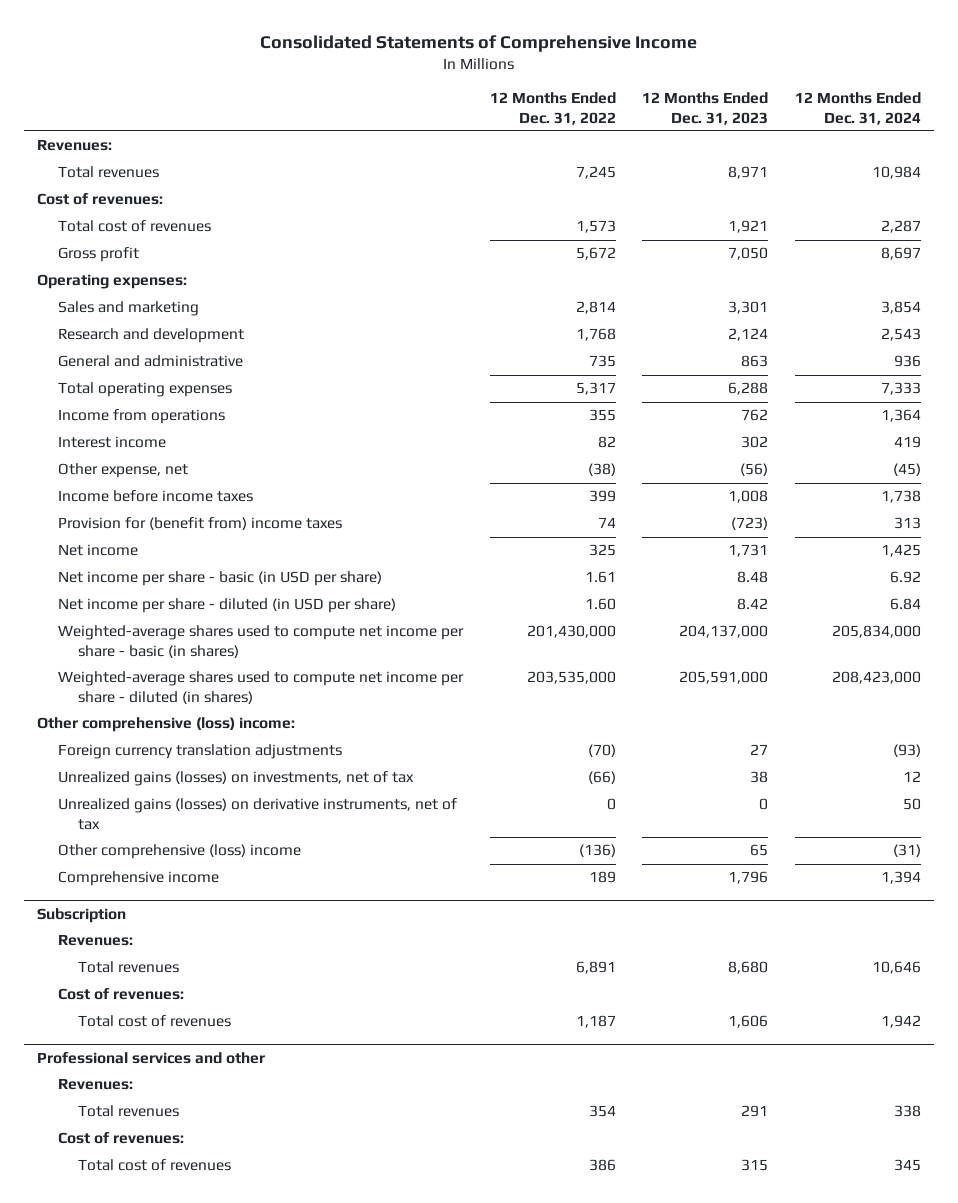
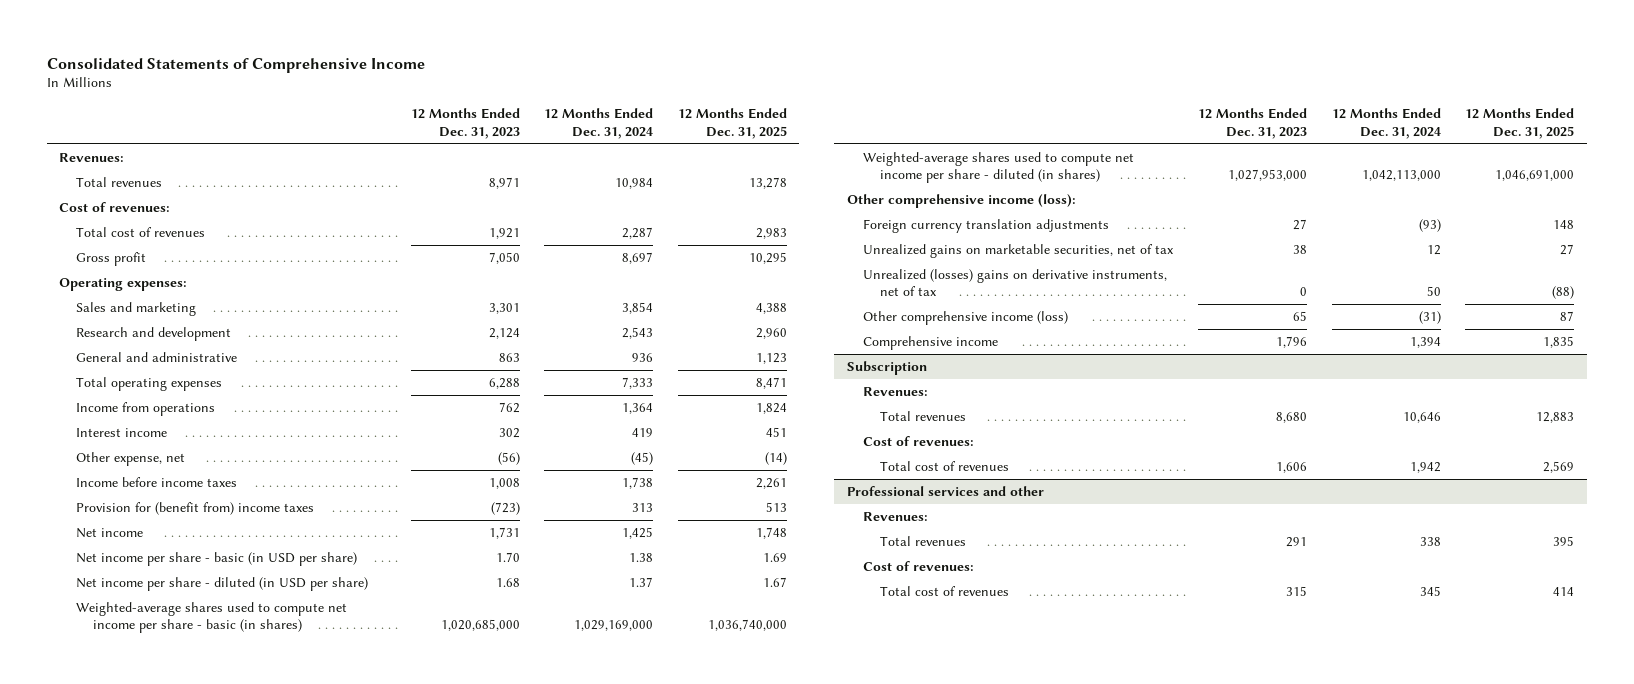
[489,92,616,125] 12 Months Ended Dec. 31, 2022 -> none
none -> [677,108,787,139] 12 Months Ended Dec. 31, 2025
[737,571,769,584] 8.48 -> [495,552,520,563] 1.70
[889,571,921,584] 6.92 -> [629,553,654,563] 1.38
[737,598,769,611] 8.42 -> [495,578,520,588] 1.68
[889,598,921,611] 6.84 -> [629,577,654,588] 1.37
[679,625,769,639] 204,137,000 -> [440,619,520,632] 1,020,685,000
[831,625,921,639] 205,834,000 -> [574,620,654,632] 1,029,169,000
[679,671,769,685] 205,591,000 -> [1228,169,1308,182] 1,027,953,000
[831,671,921,685] 208,423,000 -> [1361,170,1441,182] 1,042,113,000
[37,717,296,733] Other comprehensive (loss) income: -> [846,194,1076,209] Other comprehensive income (loss):
[57,771,414,787] Unrealized gains (losses) on investments, net of tax -> [863,244,1175,259] Unrealized gains on marketable securities, net of tax
[57,798,457,830] Unrealized gains (losses) on derivative instruments, net of tax -> [863,269,1168,297] Unrealized (losses) gains on derivative instruments, net of tax
[57,844,301,860] Other comprehensive (loss) income -> [863,311,1069,326] Other comprehensive income (loss)

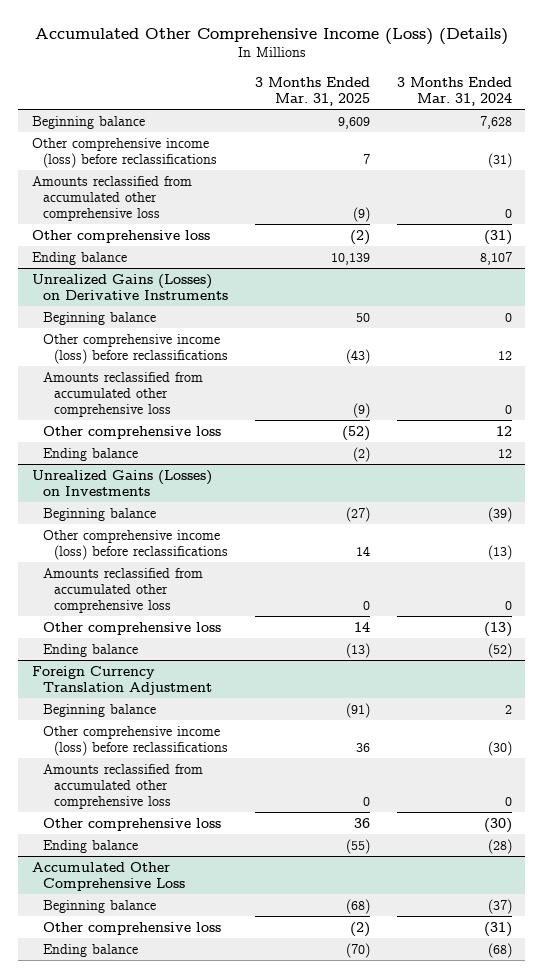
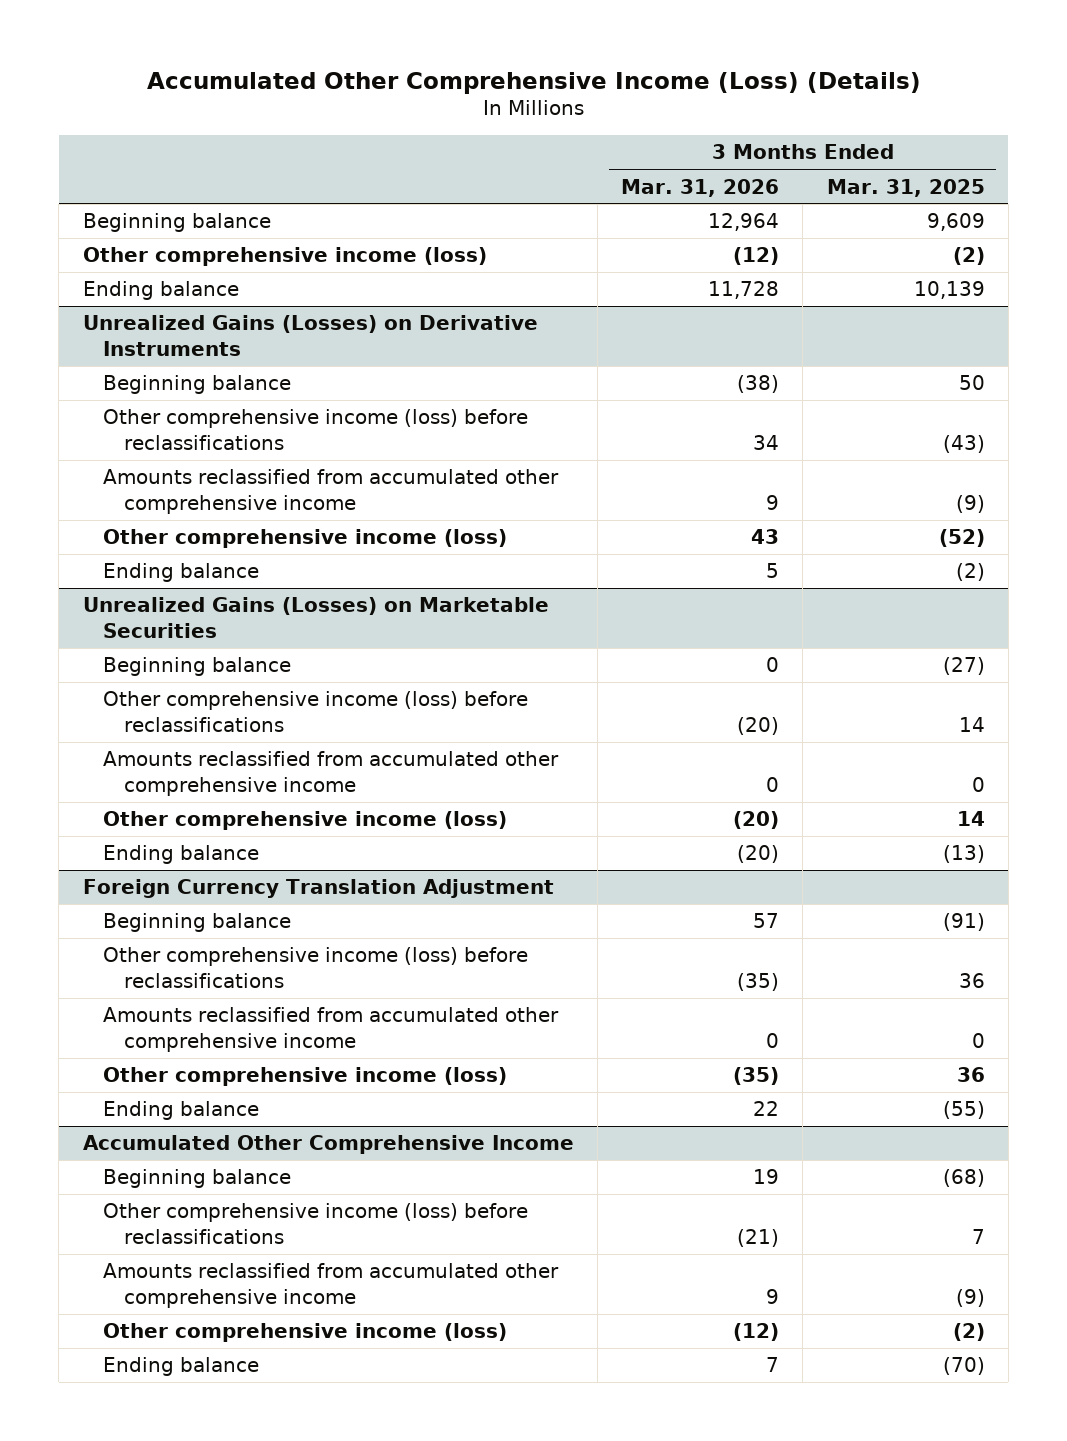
[396,76,512,106] 3 Months Ended Mar. 31, 2024 -> none
none -> [621,178,780,197] Mar. 31, 2026
[31,137,217,168] Other comprehensive income (loss) before reclassifications -> none
[31,175,192,221] Amounts reclassified from accumulated other comprehensive loss -> none
[31,229,210,243] Other comprehensive loss -> [82,247,487,267] Other comprehensive income (loss)
[42,371,203,417] Amounts reclassified from accumulated other comprehensive loss -> [103,469,560,514] Amounts reclassified from accumulated other comprehensive income
[42,425,221,439] Other comprehensive loss -> [103,529,508,549] Other comprehensive income (loss)
[31,469,212,496] Unrealized Gains (Losses) on Investments -> [82,597,549,638] Unrealized Gains (Losses) on Marketable Securities
[42,567,203,613] Amounts reclassified from accumulated other comprehensive loss -> [103,751,560,796] Amounts reclassified from accumulated other comprehensive income
[42,621,221,635] Other comprehensive loss -> [103,811,508,831] Other comprehensive income (loss)
[42,763,203,809] Amounts reclassified from accumulated other comprehensive loss -> [103,1007,560,1052] Amounts reclassified from accumulated other comprehensive income
[42,817,221,831] Other comprehensive loss -> [103,1067,508,1087] Other comprehensive income (loss)
[31,861,185,891] Accumulated Other Comprehensive Loss -> [82,1135,574,1155] Accumulated Other Comprehensive Income
none -> [103,1203,529,1244] Other comprehensive income (loss) before reclassifications
none -> [103,1263,560,1308] Amounts reclassified from accumulated other comprehensive income
[42,921,221,935] Other comprehensive loss -> [103,1323,508,1343] Other comprehensive income (loss)

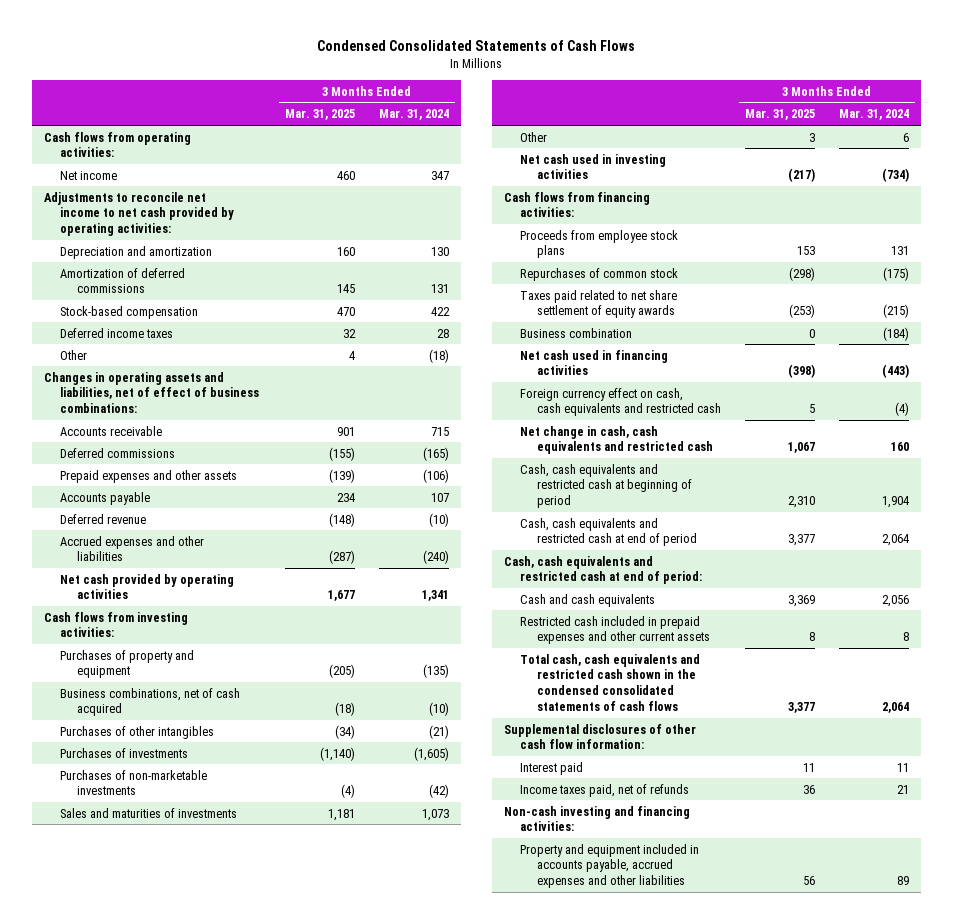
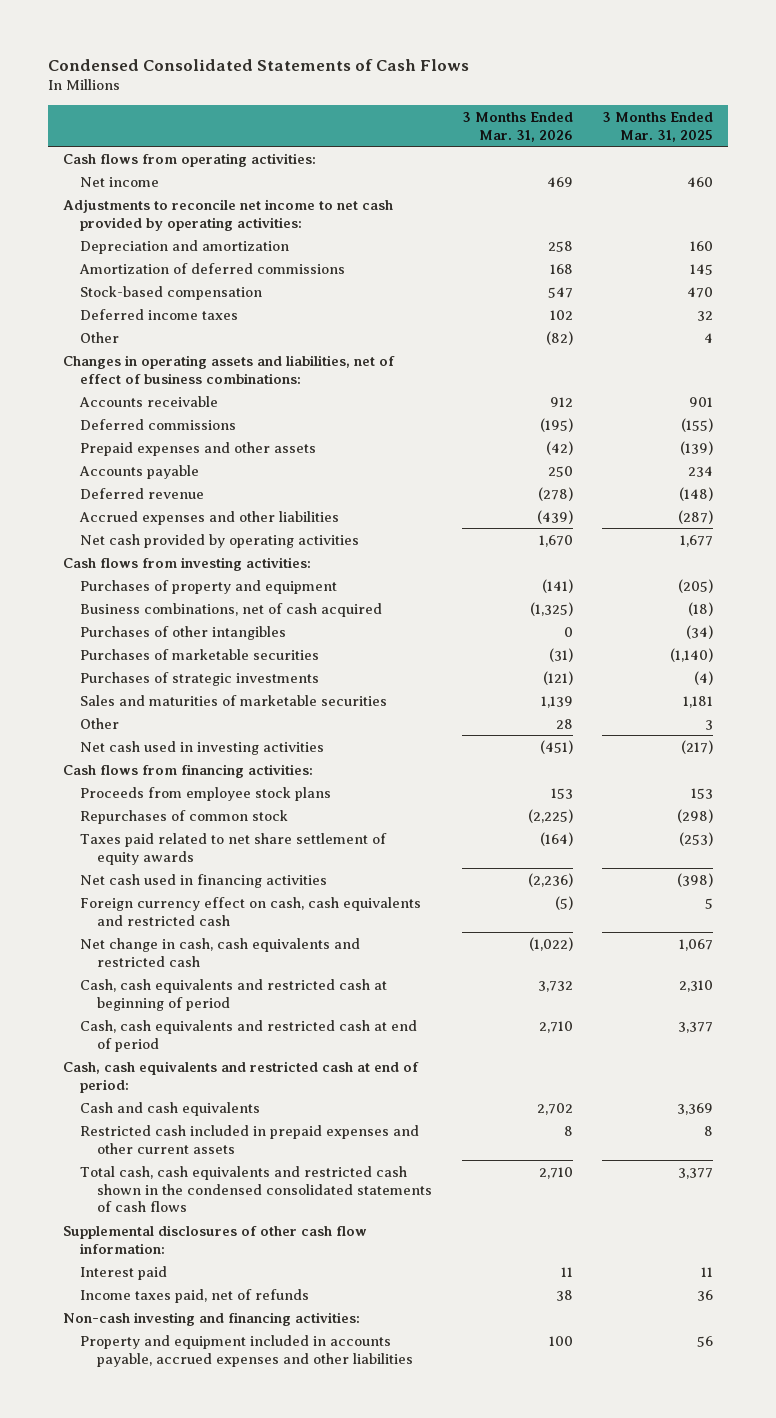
[378,109,449,121] Mar. 31, 2024 -> none
none -> [461,111,573,142] 3 Months Ended Mar. 31, 2026
[60,747,189,758] Purchases of investments -> [79,648,319,660] Purchases of marketable securities
[60,769,208,796] Purchases of non-marketable investments -> [79,671,319,686] Purchases of strategic investments
[60,807,238,818] Sales and maturities of investments -> [79,694,387,706] Sales and maturities of marketable securities
[520,327,633,338] Business combination -> none

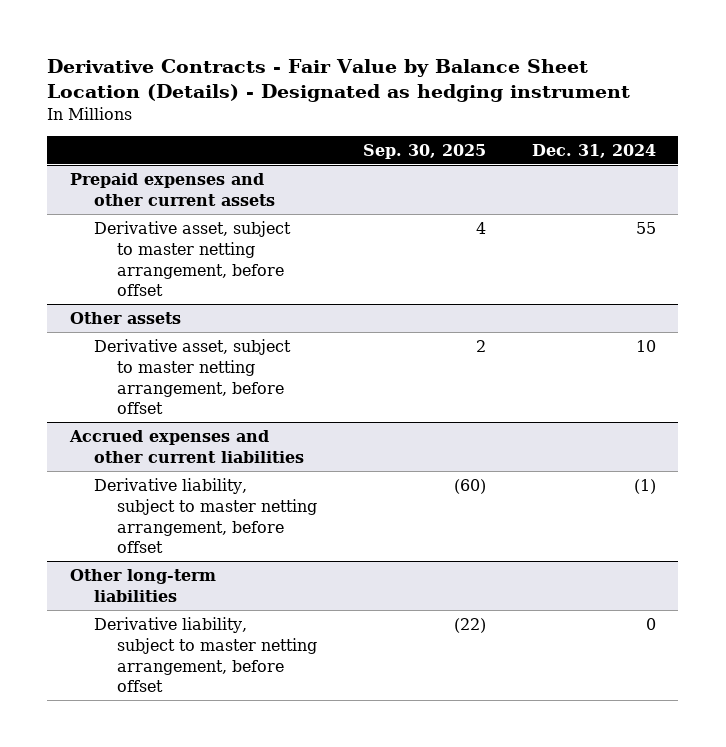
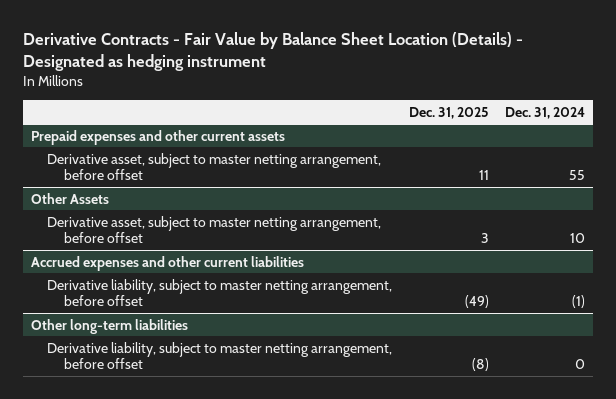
[362,143,486,159] Sep. 30, 2025 -> none
none -> [408,106,489,119] Dec. 31, 2025
[70,311,182,324] Other assets -> [30,192,109,204] Other Assets

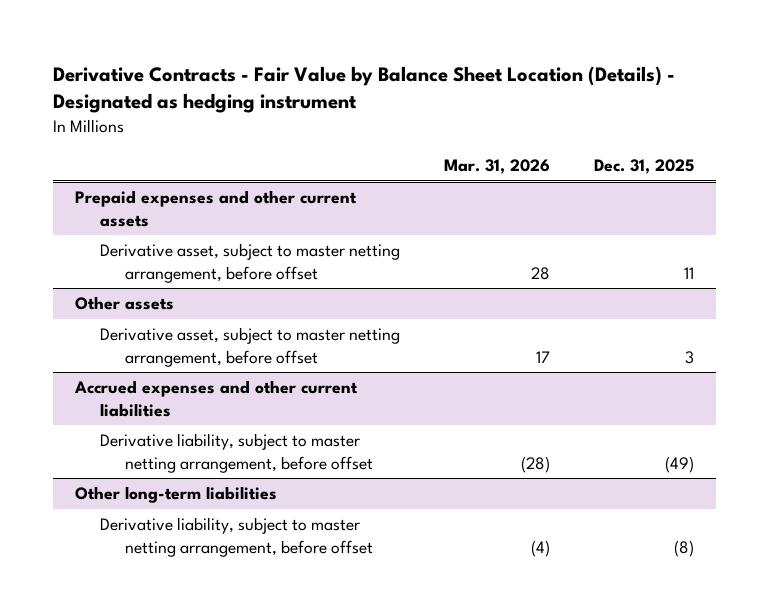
[504,106,585,119] Dec. 31, 2024 -> none
none -> [444,158,551,174] Mar. 31, 2026
[30,192,109,204] Other Assets -> [75,296,175,311] Other assets

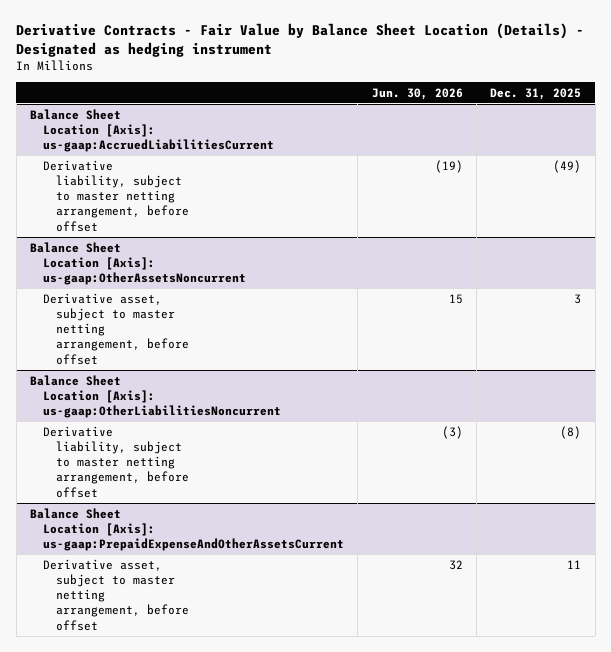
[444,158,551,174] Mar. 31, 2026 -> none
none -> [371,87,463,100] Jun. 30, 2026
[100,243,401,283] Derivative asset, subject to master netting arrangement, before offset -> none
[75,296,175,311] Other assets -> none
[100,327,401,367] Derivative asset, subject to master netting arrangement, before offset -> none
[74,380,359,417] Accrued expenses and other current liabilities -> none
[75,190,358,227] Prepaid expenses and other current assets -> [29,108,274,153] Balance Sheet Location [Axis]: us-gaap:AccruedLiabilitiesCurrent
[75,486,278,504] Other long-term liabilities -> [29,241,246,286] Balance Sheet Location [Axis]: us-gaap:OtherAssetsNoncurrent
none -> [42,292,189,365] Derivative asset, subject to master netting arrangement, before offset
none -> [29,374,281,419] Balance Sheet Location [Axis]: us-gaap:OtherLiabilitiesNoncurrent
none -> [29,507,344,552] Balance Sheet Location [Axis]: us-gaap:PrepaidExpenseAndOtherAssetsCurrent
none -> [42,558,189,631] Derivative asset, subject to master netting arrangement, before offset

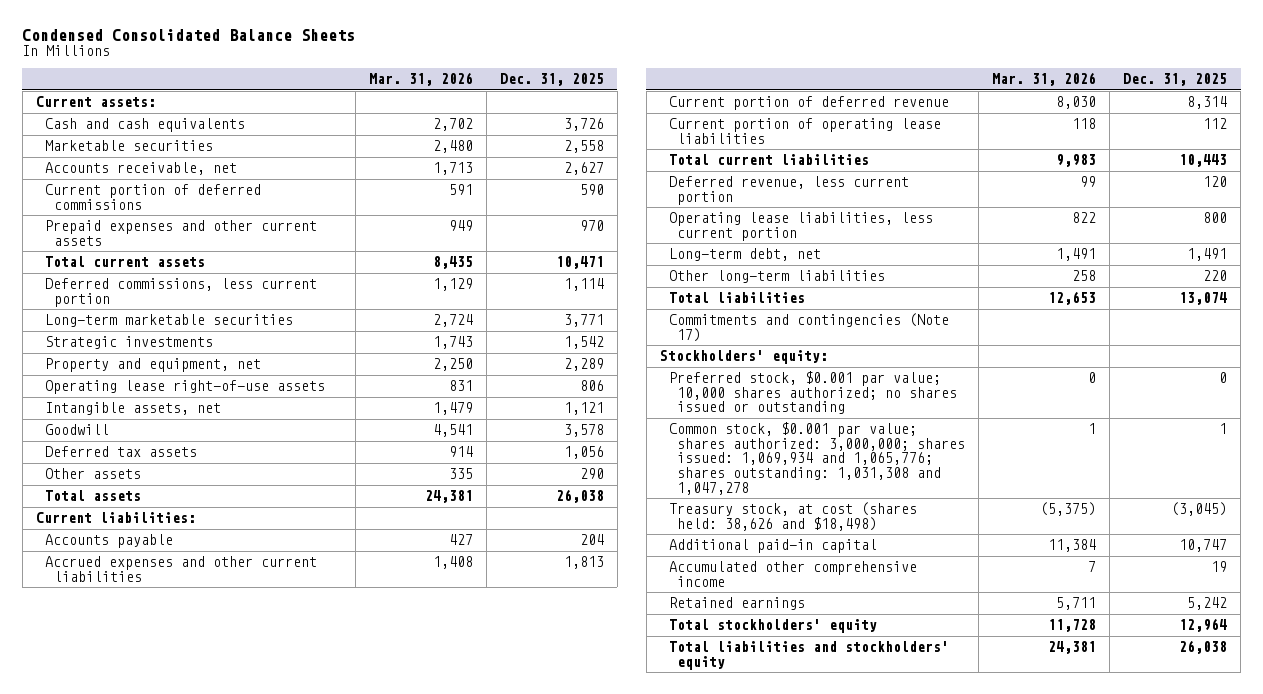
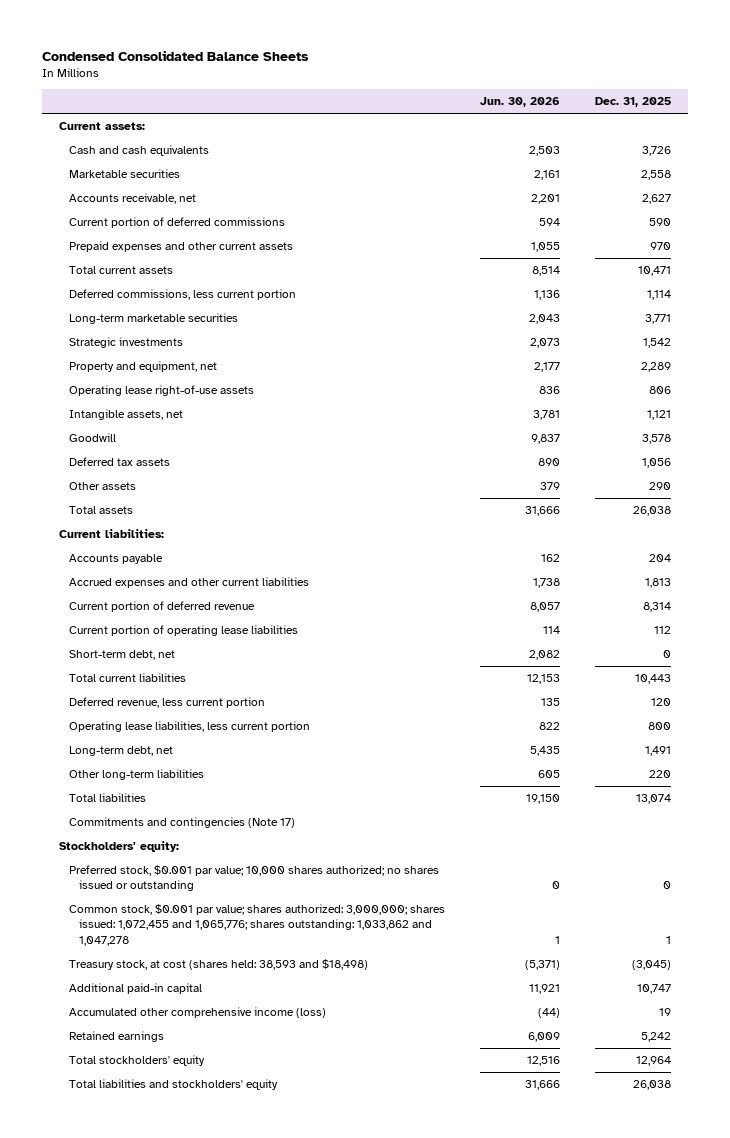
[368,72,473,87] Mar. 31, 2026 -> none
none -> [479,97,560,108] Jun. 30, 2026
none -> [69,650,176,661] Short-term debt, net
[668,422,966,495] Common stock, $0.001 par value; shares authorized: 3,000,000; shares issued: 1,069,934 and 1,065,776; shares outstanding: 1,031,308 and 1,047,278 -> [69,904,446,946] Common stock, $0.001 par value; shares authorized: 3,000,000; shares issued: 1,072,455 and 1,065,776; shares outstanding: 1,033,862 and 1,047,278
[668,502,917,531] Treasury stock, at cost (shares held: 38,626 and $18,498) -> [69,959,369,971] Treasury stock, at cost (shares held: 38,593 and $18,498)
[668,561,917,587] Accumulated other comprehensive income -> [69,1007,327,1019] Accumulated other comprehensive income (loss)

